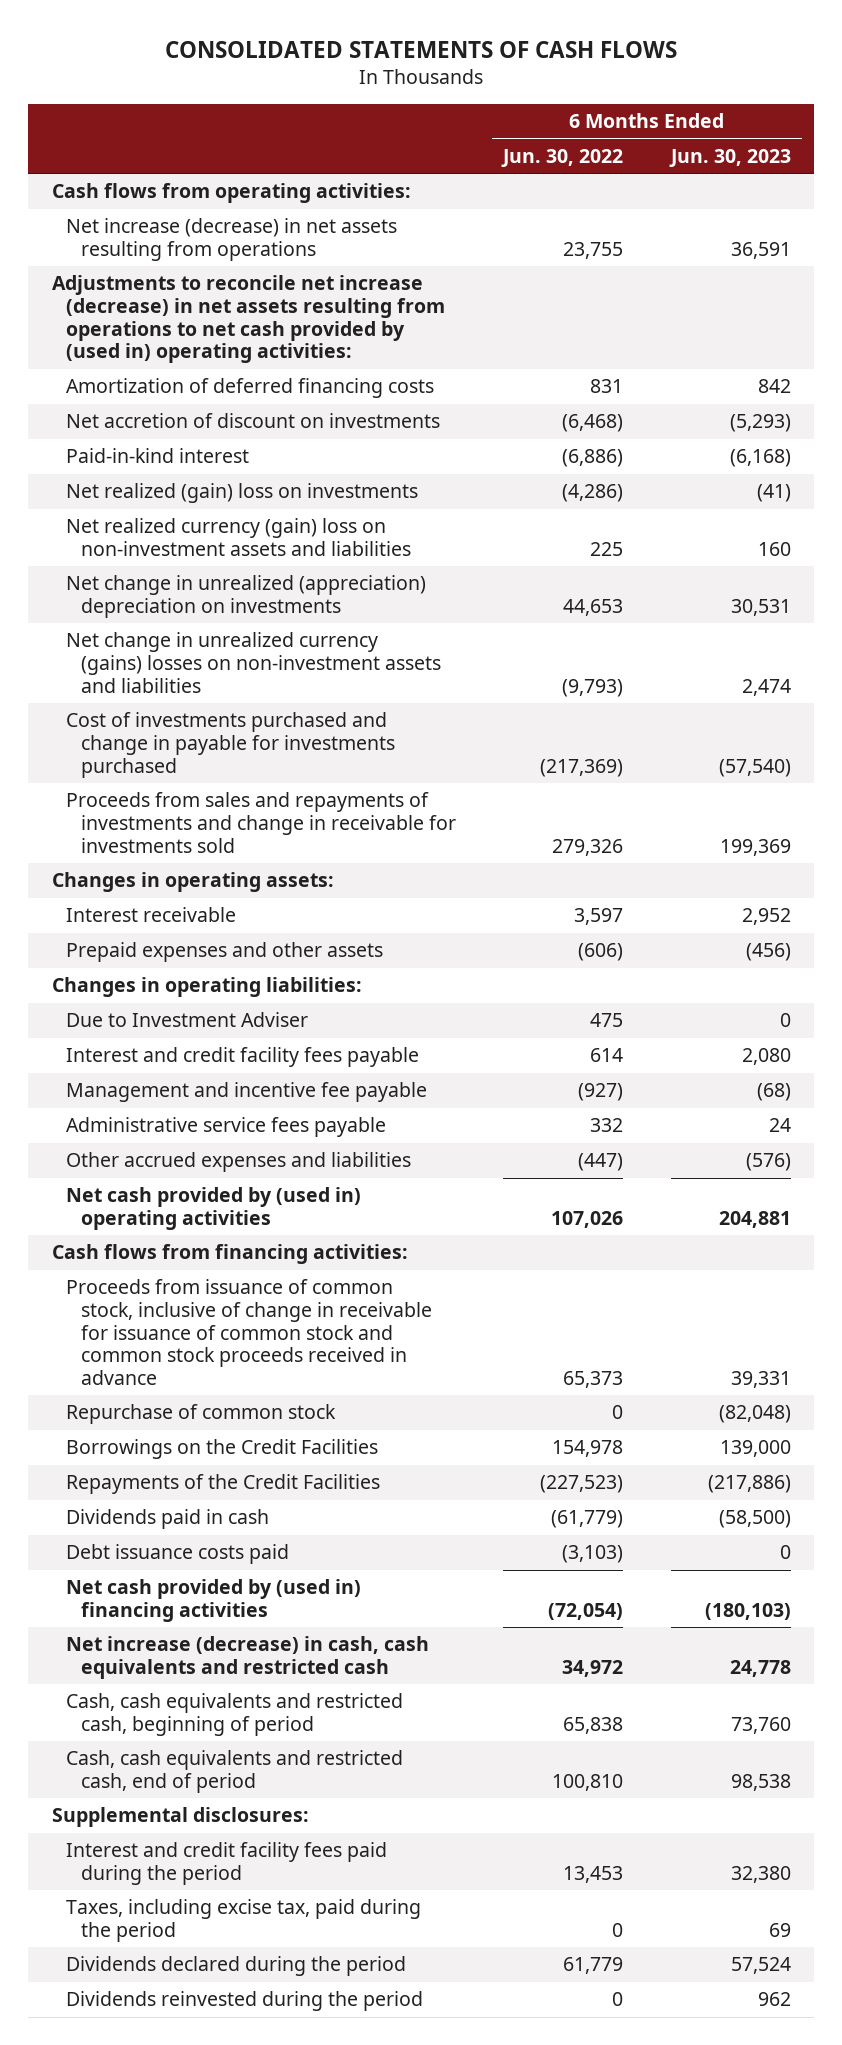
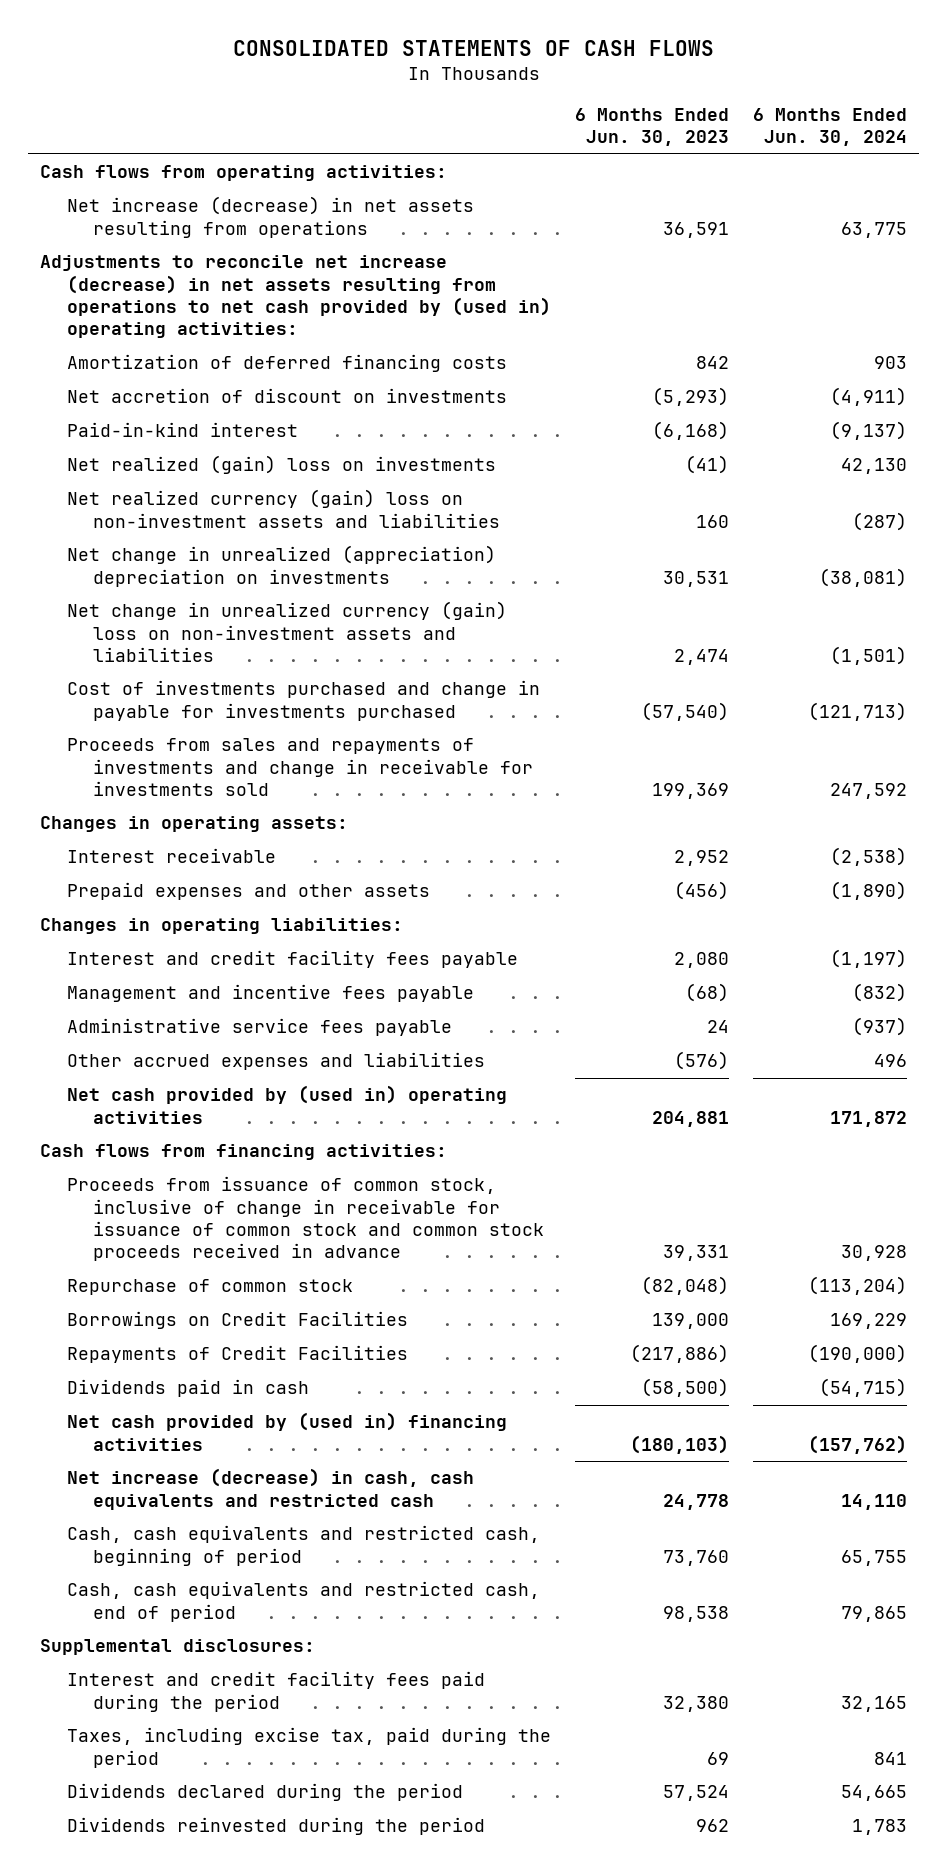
[501,149,624,168] Jun. 30, 2022 -> none
none -> [753,107,908,147] 6 Months Ended Jun. 30, 2024
[66,632,442,693] Net change in unrealized currency (gains) losses on non-investment assets and liabilities -> [66,601,507,663] Net change in unrealized currency (gain) loss on non-investment assets and liabilities
[66,1012,309,1028] Due to Investment Adviser -> none
[66,1082,428,1103] Management and incentive fee payable -> [66,984,474,1003] Management and incentive fees payable
[66,1439,379,1460] Borrowings on the Credit Facilities -> [66,1311,408,1330] Borrowings on Credit Facilities
[66,1474,381,1495] Repayments of the Credit Facilities -> [66,1345,408,1364] Repayments of Credit Facilities
[66,1544,290,1565] Debt issuance costs paid -> none

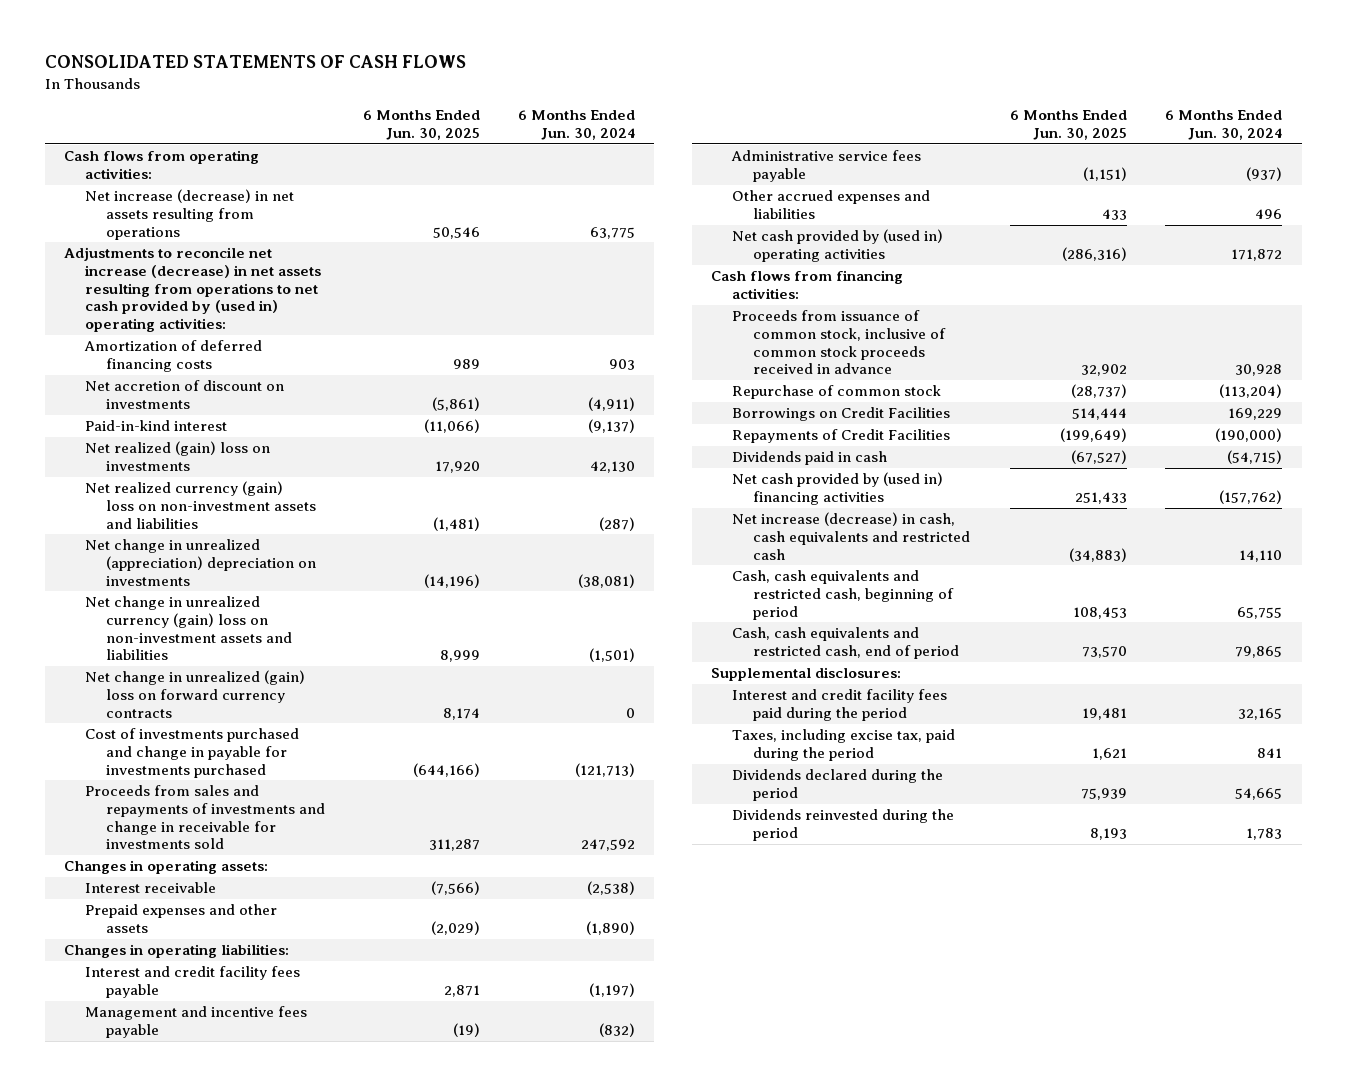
[574,107,729,147] 6 Months Ended Jun. 30, 2023 -> none
none -> [362,110,480,140] 6 Months Ended Jun. 30, 2025
none -> [84,670,305,718] Net change in unrealized (gain) loss on forward currency contracts
[66,1176,544,1262] Proceeds from issuance of common stock, inclusive of change in receivable for issuance of common stock and common stock proceeds received in advance -> [732,310,946,375] Proceeds from issuance of common stock, inclusive of common stock proceeds received in advance

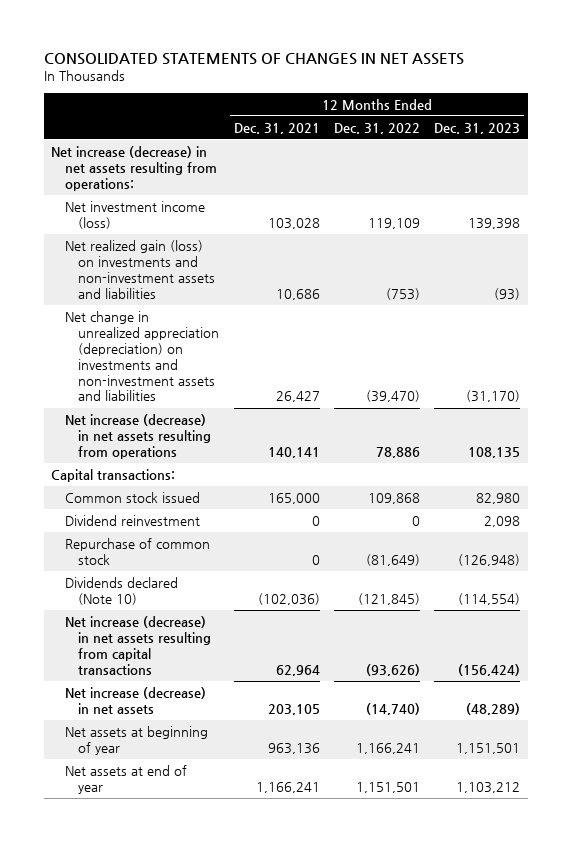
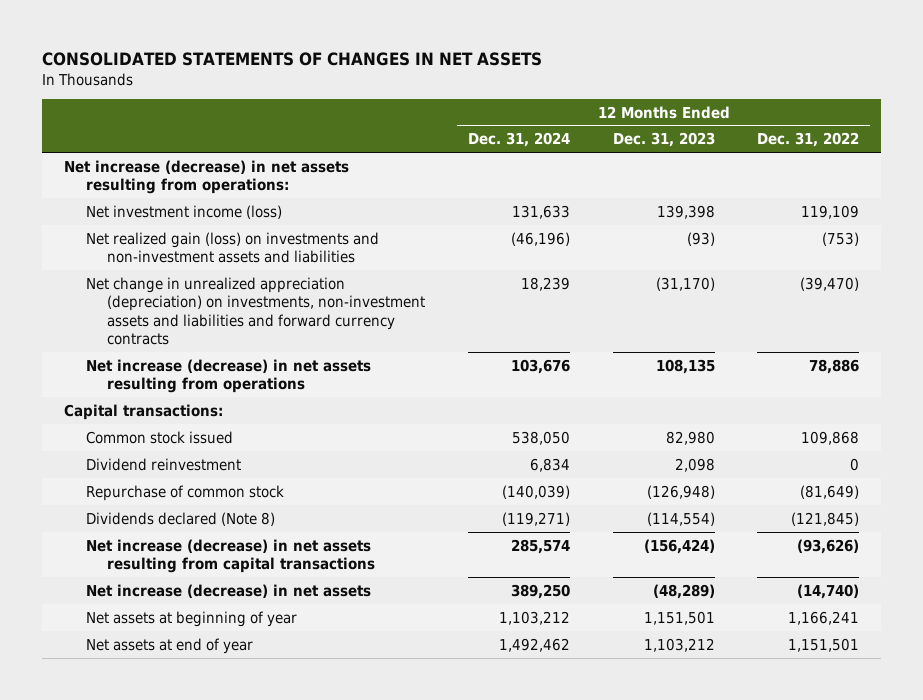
[233,122,320,134] Dec. 31, 2021 -> none
none -> [468,132,571,148] Dec. 31, 2024
[64,310,220,402] Net change in unrealized appreciation (depreciation) on investments and non-investment assets and liabilities -> [85,276,426,346] Net change in unrealized appreciation (depreciation) on investments, non-investment assets and liabilities and forward currency contracts
[64,576,178,605] Dividends declared (Note 10) -> [85,511,275,526] Dividends declared (Note 8)

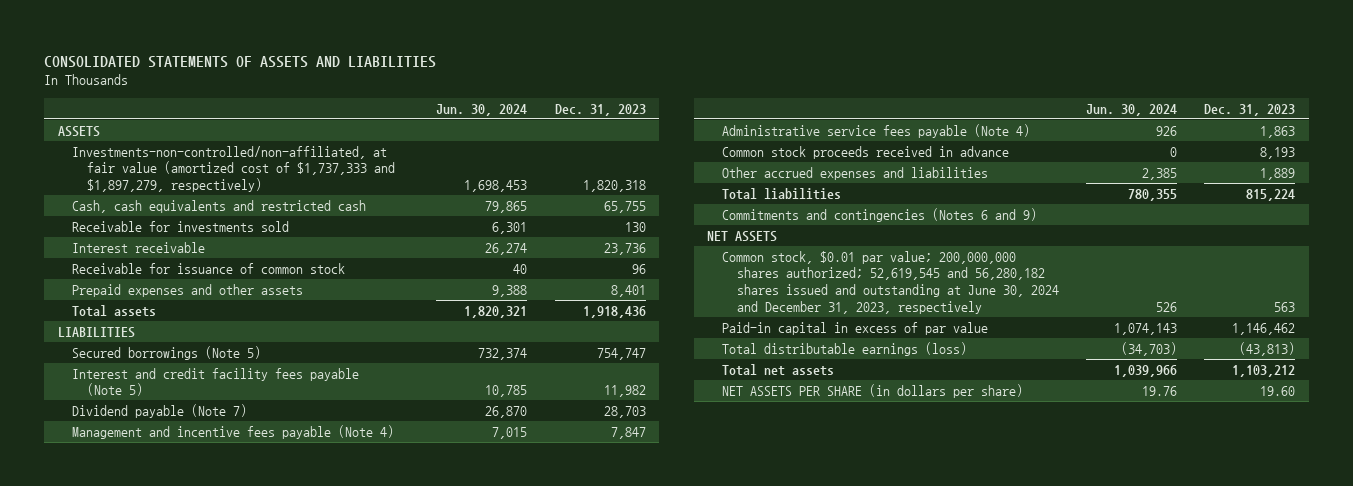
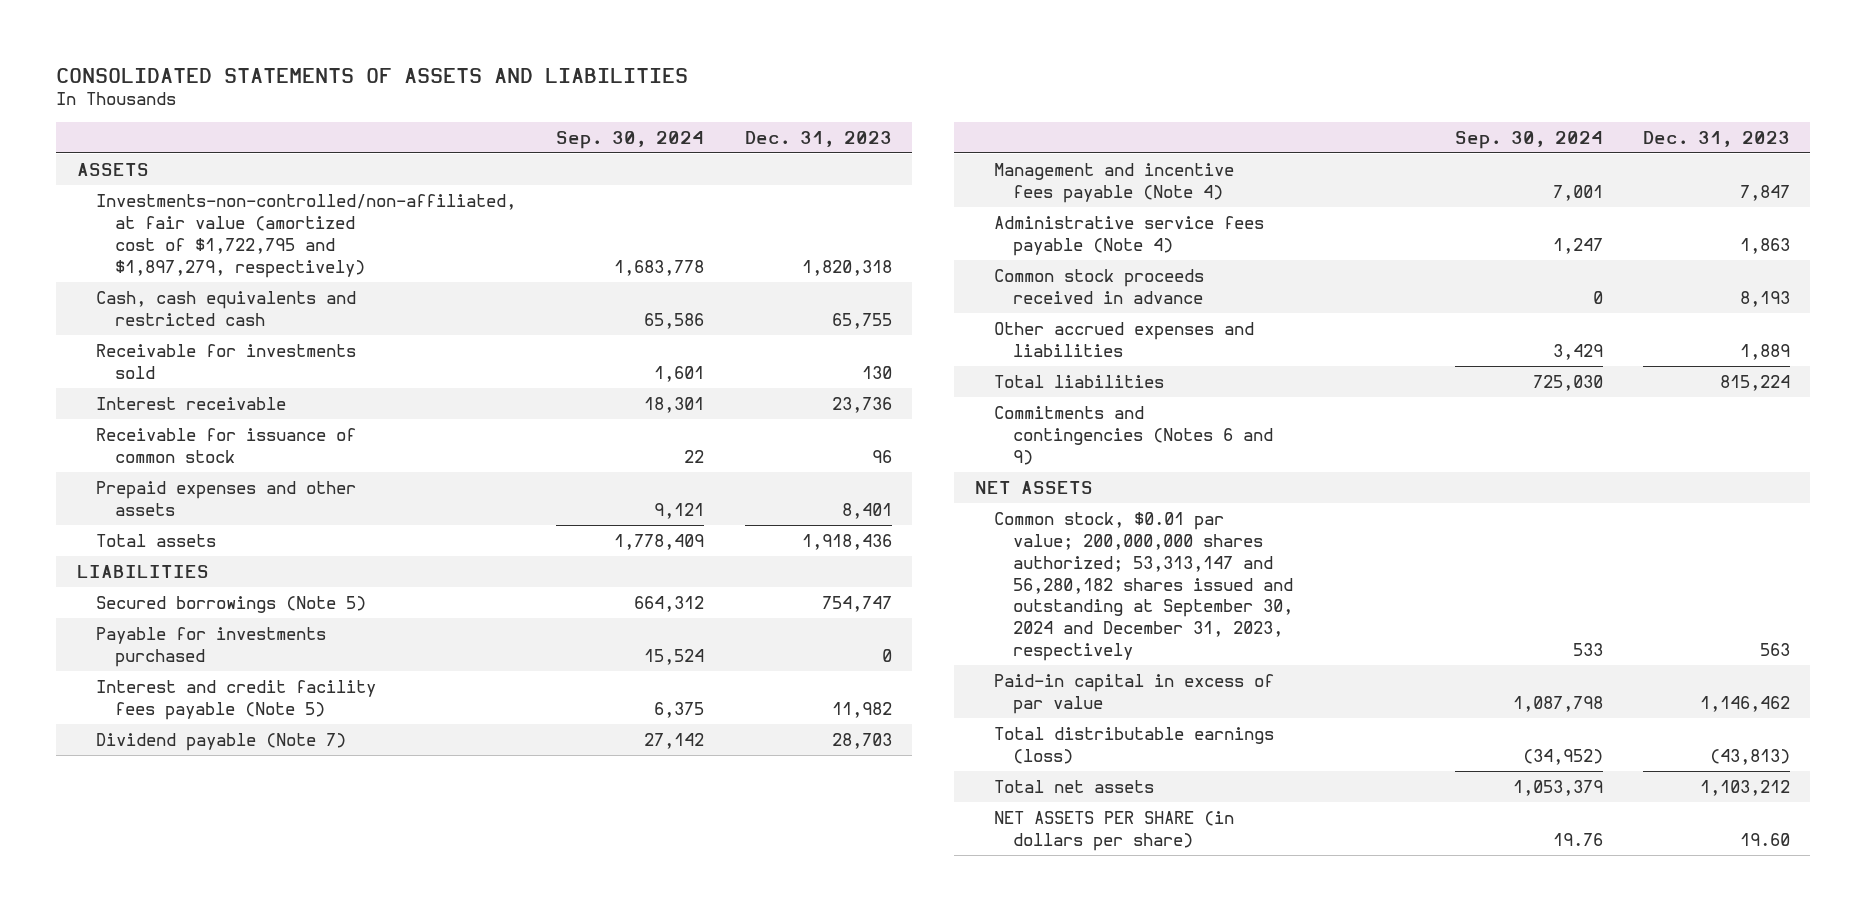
[436,103,528,116] Jun. 30, 2024 -> none
none -> [556,130,705,149] Sep. 30, 2024
[72,145,396,192] Investments-non-controlled/non-affiliated, at fair value (amortized cost of $1,737,333 and $1,897,279, respectively) -> [95,193,516,278] Investments-non-controlled/non-affiliated, at fair value (amortized cost of $1,722,795 and $1,897,279, respectively)
none -> [95,626,326,667] Payable for investments purchased
[722,250,1059,314] Common stock, $0.01 par value; 200,000,000 shares authorized; 52,619,545 and 56,280,182 shares issued and outstanding at June 30, 2024 and December 31, 2023, respectively -> [993,511,1294,662] Common stock, $0.01 par value; 200,000,000 shares authorized; 53,313,147 and 56,280,182 shares issued and outstanding at September 30, 2024 and December 31, 2023, respectively

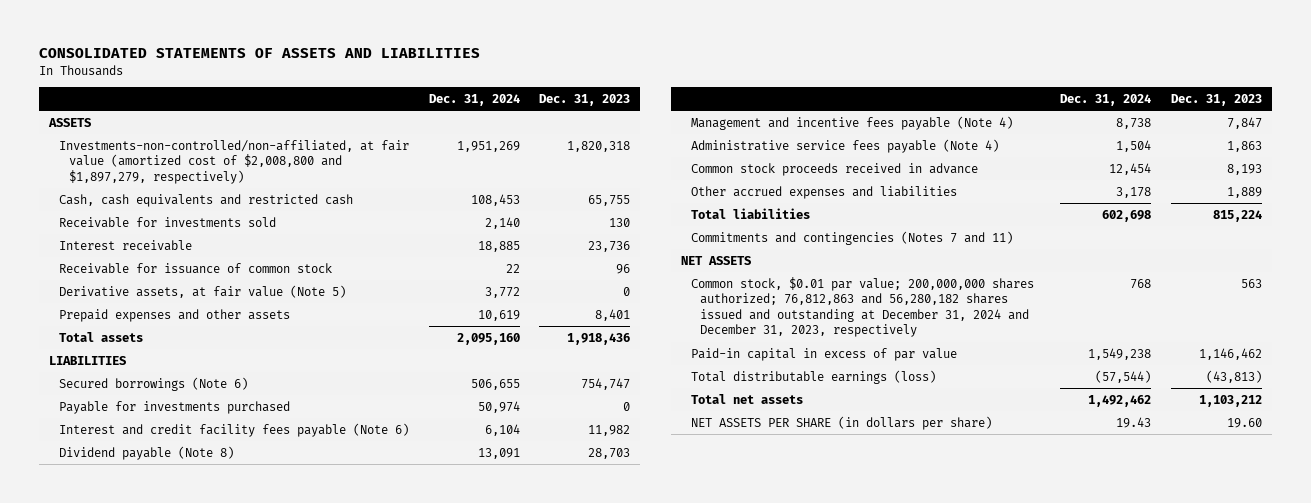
[556,130,705,149] Sep. 30, 2024 -> none
none -> [428,93,520,106] Dec. 31, 2024
[95,193,516,278] Investments-non-controlled/non-affiliated, at fair value (amortized cost of $1,722,795 and $1,897,279, respectively) -> [58,139,409,184] Investments-non-controlled/non-affiliated, at fair value (amortized cost of $2,008,800 and $1,897,279, respectively)
none -> [58,284,346,298] Derivative assets, at fair value (Note 5)
[95,595,366,613] Secured borrowings (Note 5) -> [58,376,248,391] Secured borrowings (Note 6)
[95,679,376,720] Interest and credit facility fees payable (Note 5) -> [58,422,409,437] Interest and credit facility fees payable (Note 6)
[95,732,346,751] Dividend payable (Note 7) -> [58,445,234,460] Dividend payable (Note 8)
[993,405,1274,465] Commitments and contingencies (Notes 6 and 9) -> [690,230,1013,245] Commitments and contingencies (Notes 7 and 11)
[993,511,1294,662] Common stock, $0.01 par value; 200,000,000 shares authorized; 53,313,147 and 56,280,182 shares issued and outstanding at September 30, 2024 and December 31, 2023, respectively -> [690,276,1034,338] Common stock, $0.01 par value; 200,000,000 shares authorized; 76,812,863 and 56,280,182 shares issued and outstanding at December 31, 2024 and December 31, 2023, respectively

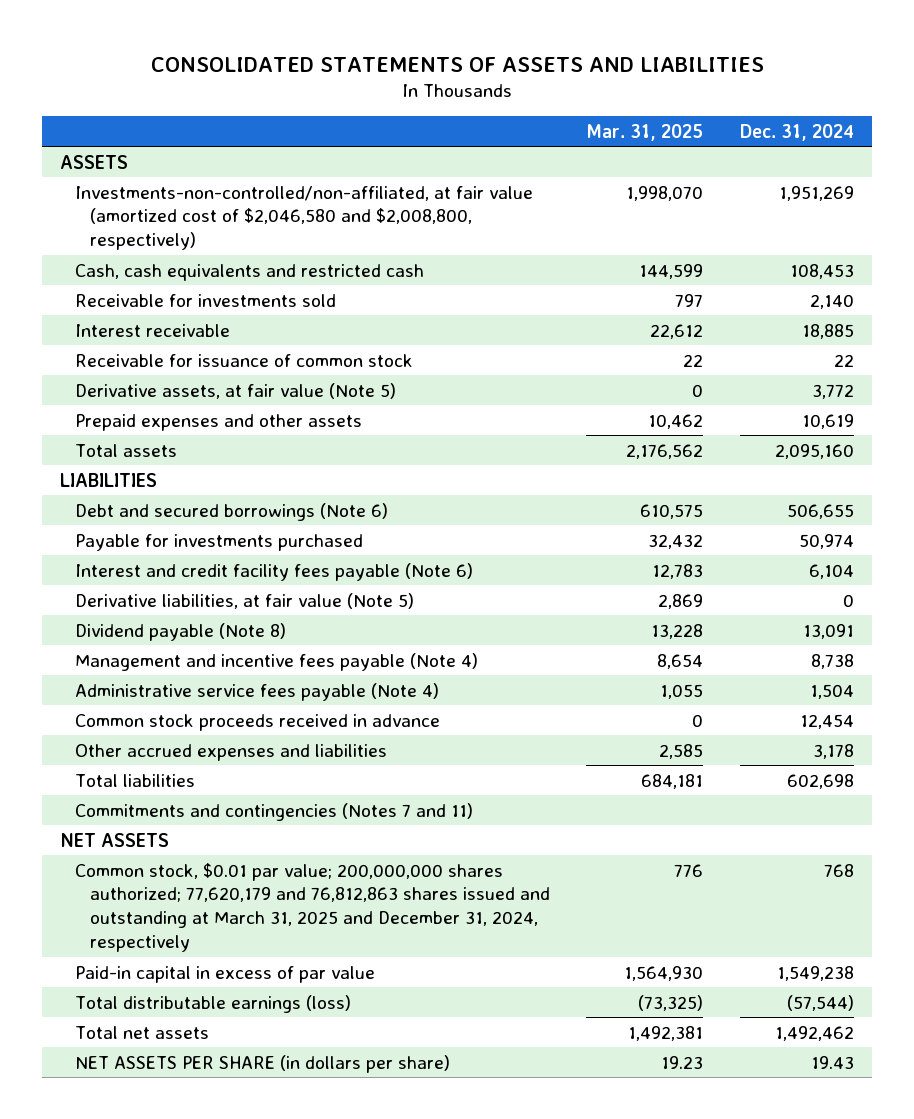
[539,93,631,106] Dec. 31, 2023 -> none
none -> [586,123,704,141] Mar. 31, 2025
[58,139,409,184] Investments-non-controlled/non-affiliated, at fair value (amortized cost of $2,008,800 and $1,897,279, respectively) -> [75,185,534,251] Investments-non-controlled/non-affiliated, at fair value (amortized cost of $2,046,580 and $2,008,800, respectively)
[58,376,248,391] Secured borrowings (Note 6) -> [75,502,389,521] Debt and secured borrowings (Note 6)
none -> [75,592,415,609] Derivative liabilities, at fair value (Note 5)
[690,276,1034,338] Common stock, $0.01 par value; 200,000,000 shares authorized; 76,812,863 and 56,280,182 shares issued and outstanding at December 31, 2024 and December 31, 2023, respectively -> [75,862,550,953] Common stock, $0.01 par value; 200,000,000 shares authorized; 77,620,179 and 76,812,863 shares issued and outstanding at March 31, 2025 and December 31, 2024, respectively

